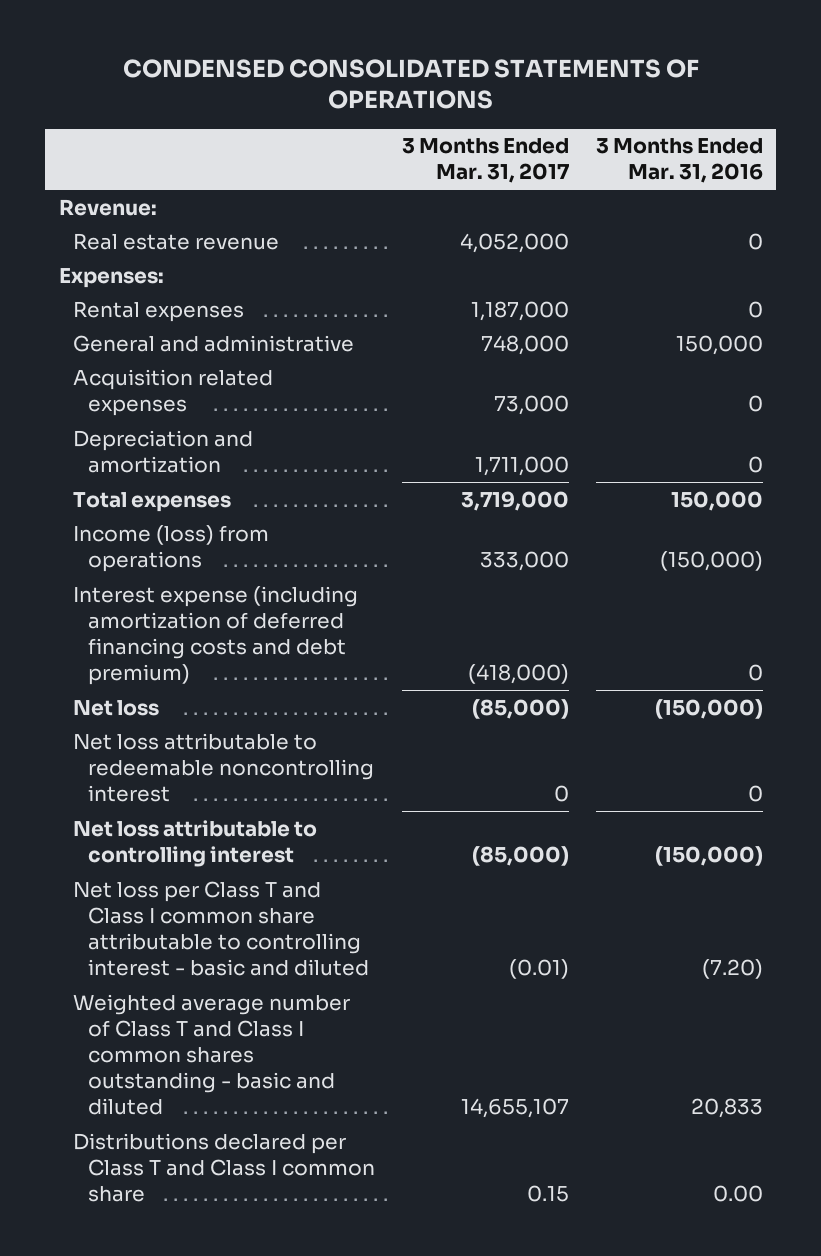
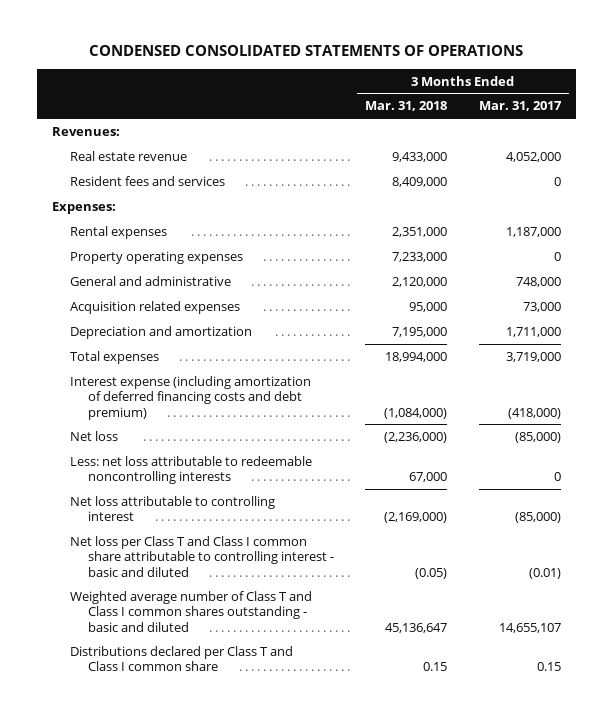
[595,138,763,184] 3 Months Ended Mar. 31, 2016 -> none
none -> [365,101,448,112] Mar. 31, 2018
[58,198,157,216] Revenue: -> [52,126,121,136] Revenues:
none -> [70,175,226,186] Resident fees and services
none -> [70,250,244,264] Property operating expenses
[73,524,270,572] Income (loss) from operations -> none
[73,732,374,802] Net loss attributable to redeemable noncontrolling interest -> [70,455,313,485] Less: net loss attributable to redeemable noncontrolling interests

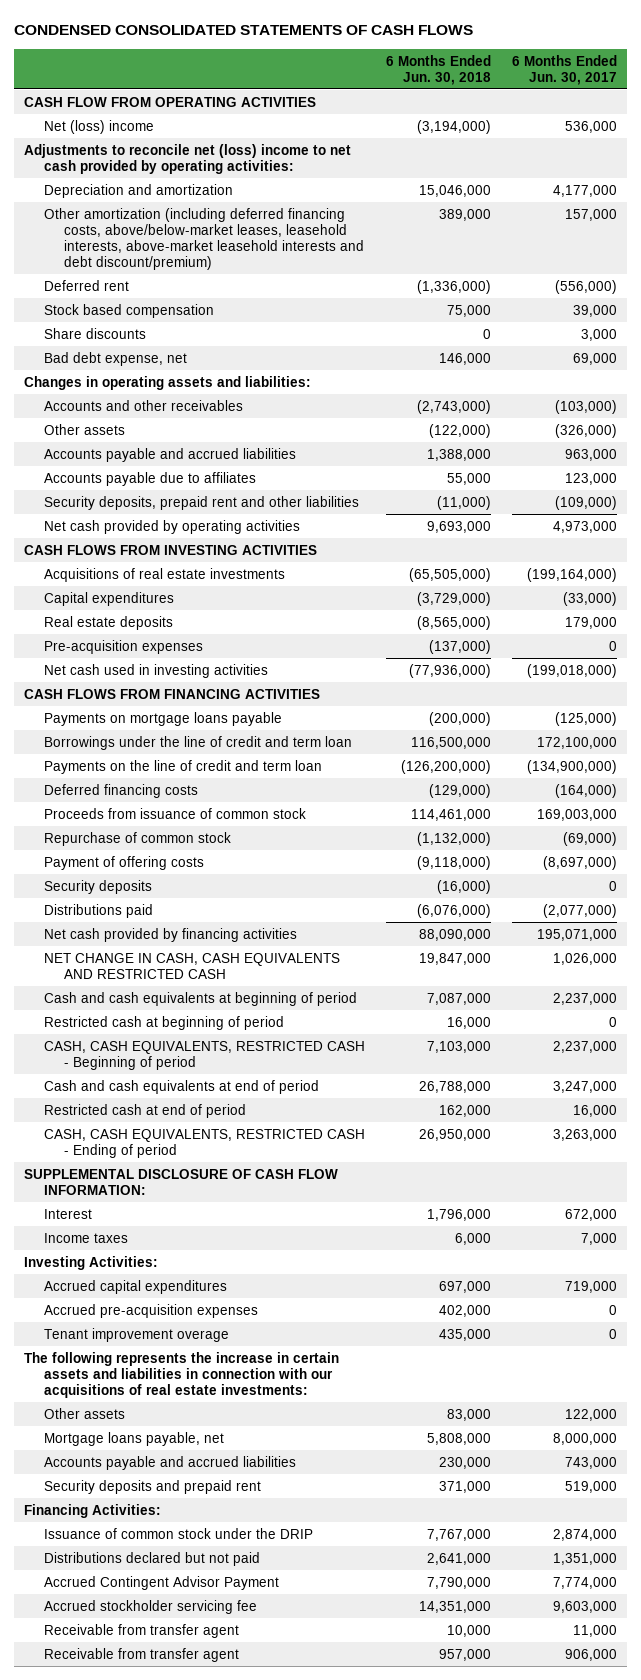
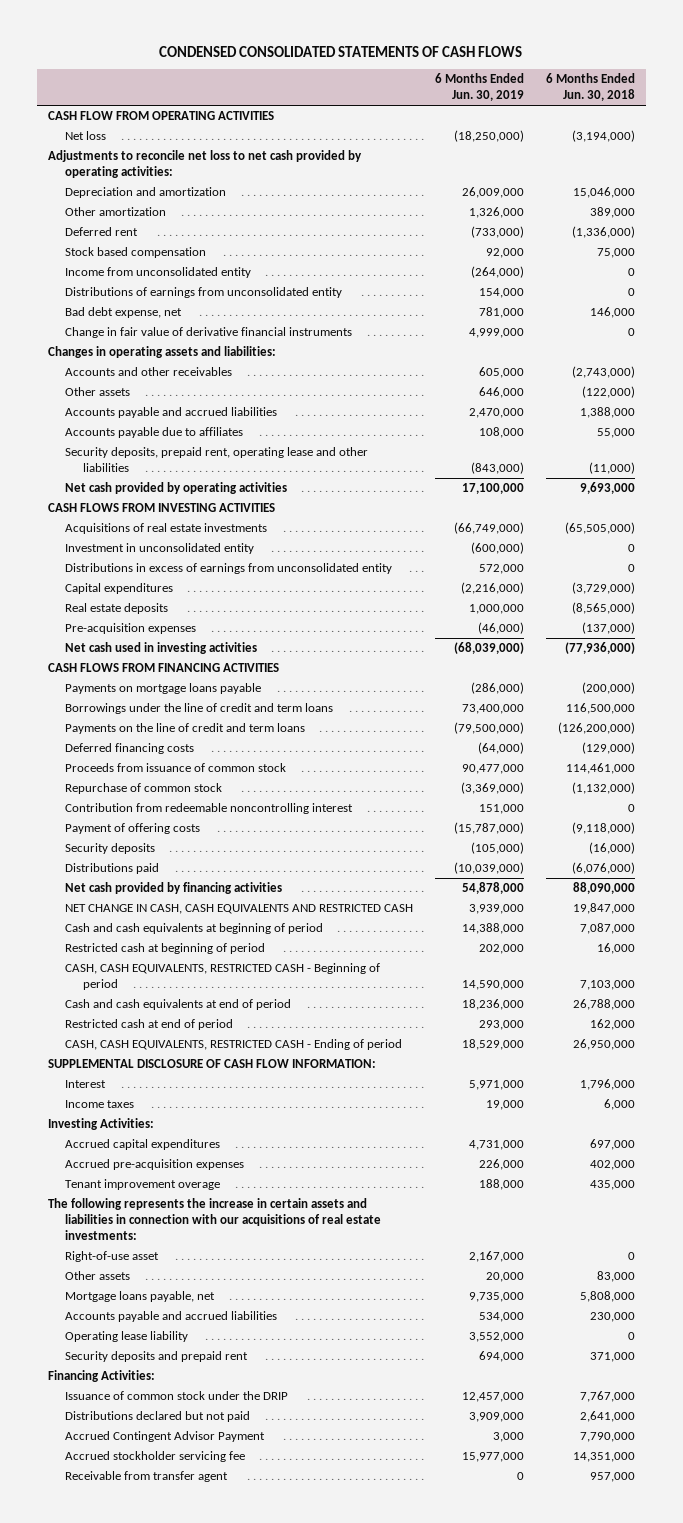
[511,54,617,85] 6 Months Ended Jun. 30, 2017 -> none
none -> [435,73,525,102] 6 Months Ended Jun. 30, 2019
[44,119,155,134] Net (loss) income -> [65,131,107,141] Net loss
[24,143,352,174] Adjustments to reconcile net (loss) income to net cash provided by operating activities: -> [47,150,362,178] Adjustments to reconcile net loss to net cash provided by operating activities:
[44,207,365,270] Other amortization (including deferred financing costs, above/below-market leases, leasehold interests, above-market leasehold interests and debt discount/premium) -> [65,207,167,217] Other amortization
[44,327,147,339] Share discounts -> none
none -> [65,267,252,279] Income from unconsolidated entity
none -> [65,287,343,299] Distributions of earnings from unconsolidated entity
none -> [65,327,353,339] Change in fair value of derivative financial instruments
[44,495,360,510] Security deposits, prepaid rent and other liabilities -> [65,447,369,472] Security deposits, prepaid rent, operating lease and other liabilities
none -> [65,543,255,555] Investment in unconsolidated entity
none -> [65,563,393,575] Distributions in excess of earnings from unconsolidated entity
[44,735,353,750] Borrowings under the line of credit and term loan -> [65,703,334,715] Borrowings under the line of credit and term loans
[44,759,323,774] Payments on the line of credit and term loan -> [65,723,306,735] Payments on the line of credit and term loans
none -> [65,803,354,815] Contribution from redeemable noncontrolling interest
none -> [65,1251,160,1263] Right-of-use asset
none -> [65,1331,189,1343] Operating lease liability
[44,1623,240,1638] Receivable from transfer agent -> none

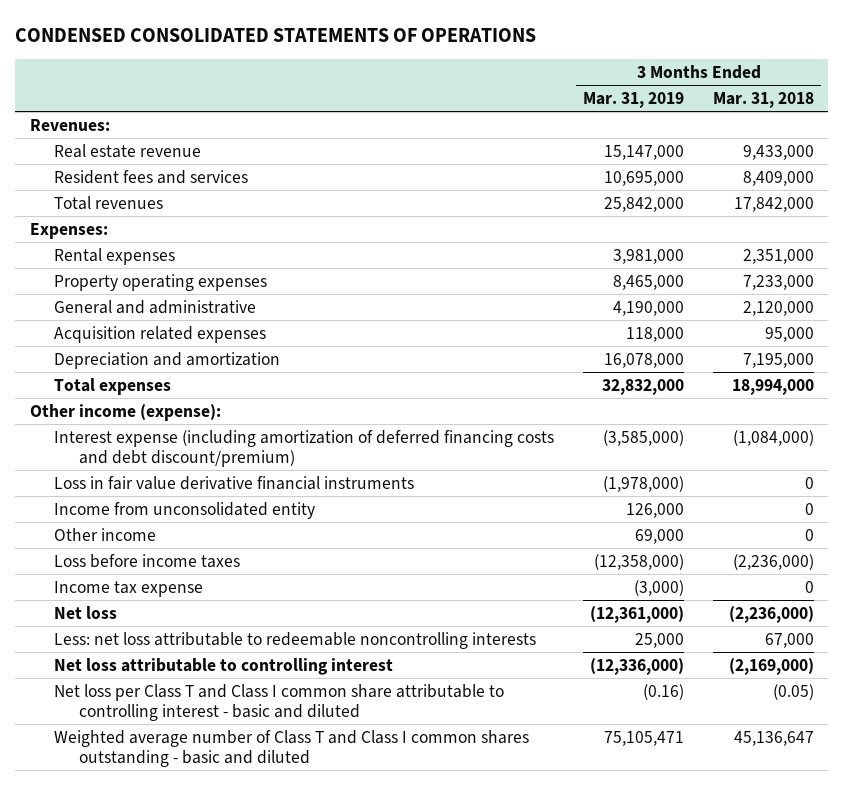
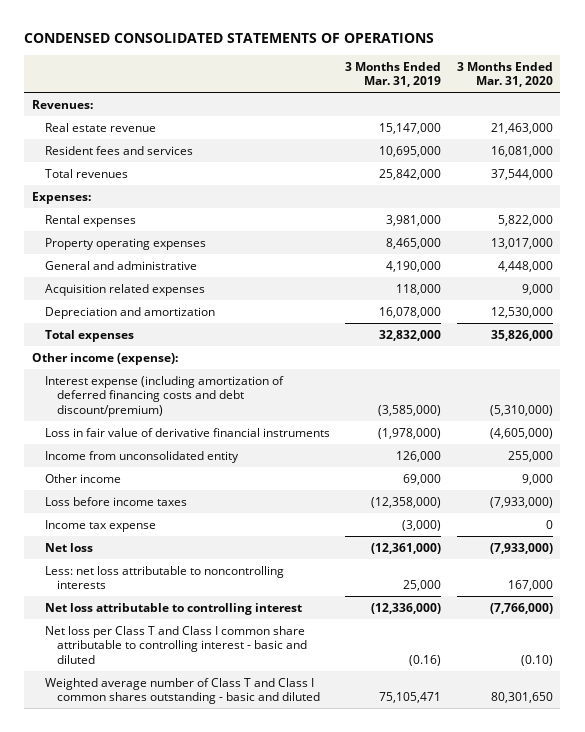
[712,92,814,109] Mar. 31, 2018 -> none
none -> [456,61,553,88] 3 Months Ended Mar. 31, 2020
[54,475,415,490] Loss in fair value derivative financial instruments -> [44,427,330,437] Loss in fair value of derivative financial instruments
[54,631,537,649] Less: net loss attributable to redeemable noncontrolling interests -> [44,565,284,590] Less: net loss attributable to noncontrolling interests

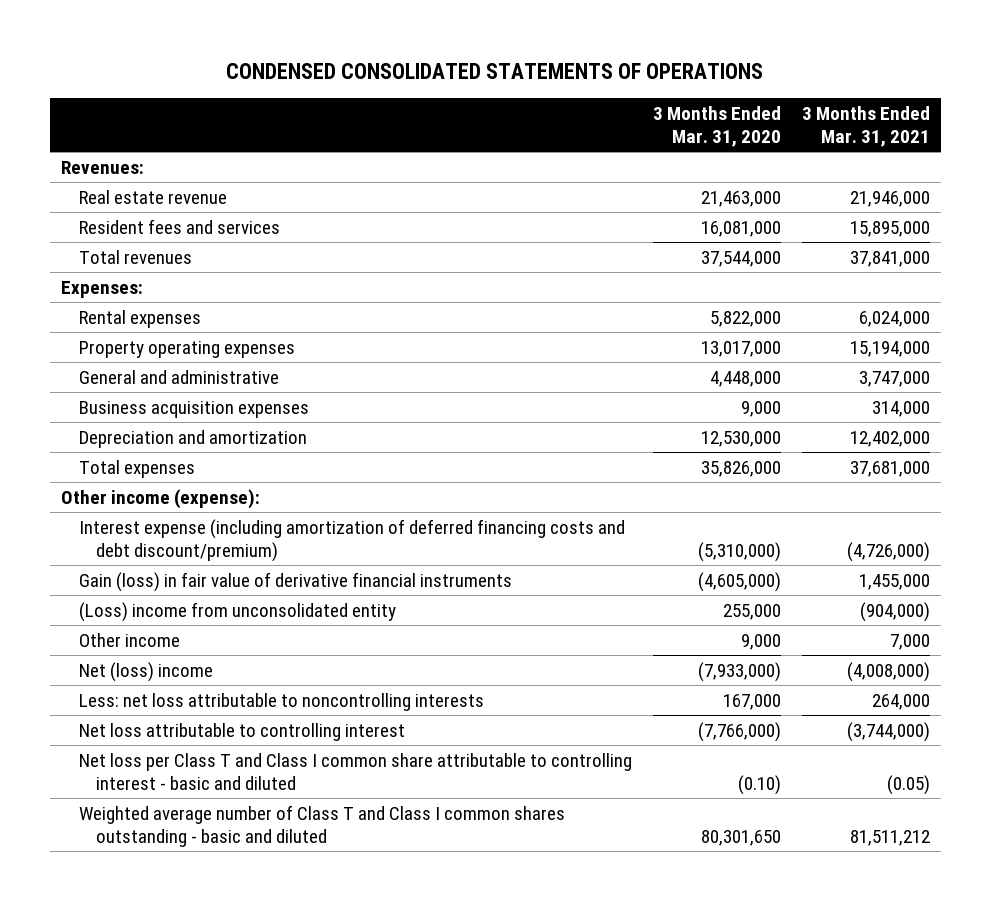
[345,61,442,88] 3 Months Ended Mar. 31, 2019 -> none
none -> [802,105,931,148] 3 Months Ended Mar. 31, 2021
[44,283,205,296] Acquisition related expenses -> [78,400,309,418] Business acquisition expenses
[44,427,330,437] Loss in fair value of derivative financial instruments -> [78,571,512,592] Gain (loss) in fair value of derivative financial instruments
[44,450,239,463] Income from unconsolidated entity -> [78,601,396,622] (Loss) income from unconsolidated entity
[44,496,187,506] Loss before income taxes -> none
[44,519,156,532] Income tax expense -> none
[44,542,93,552] Net loss -> [78,661,213,682] Net (loss) income

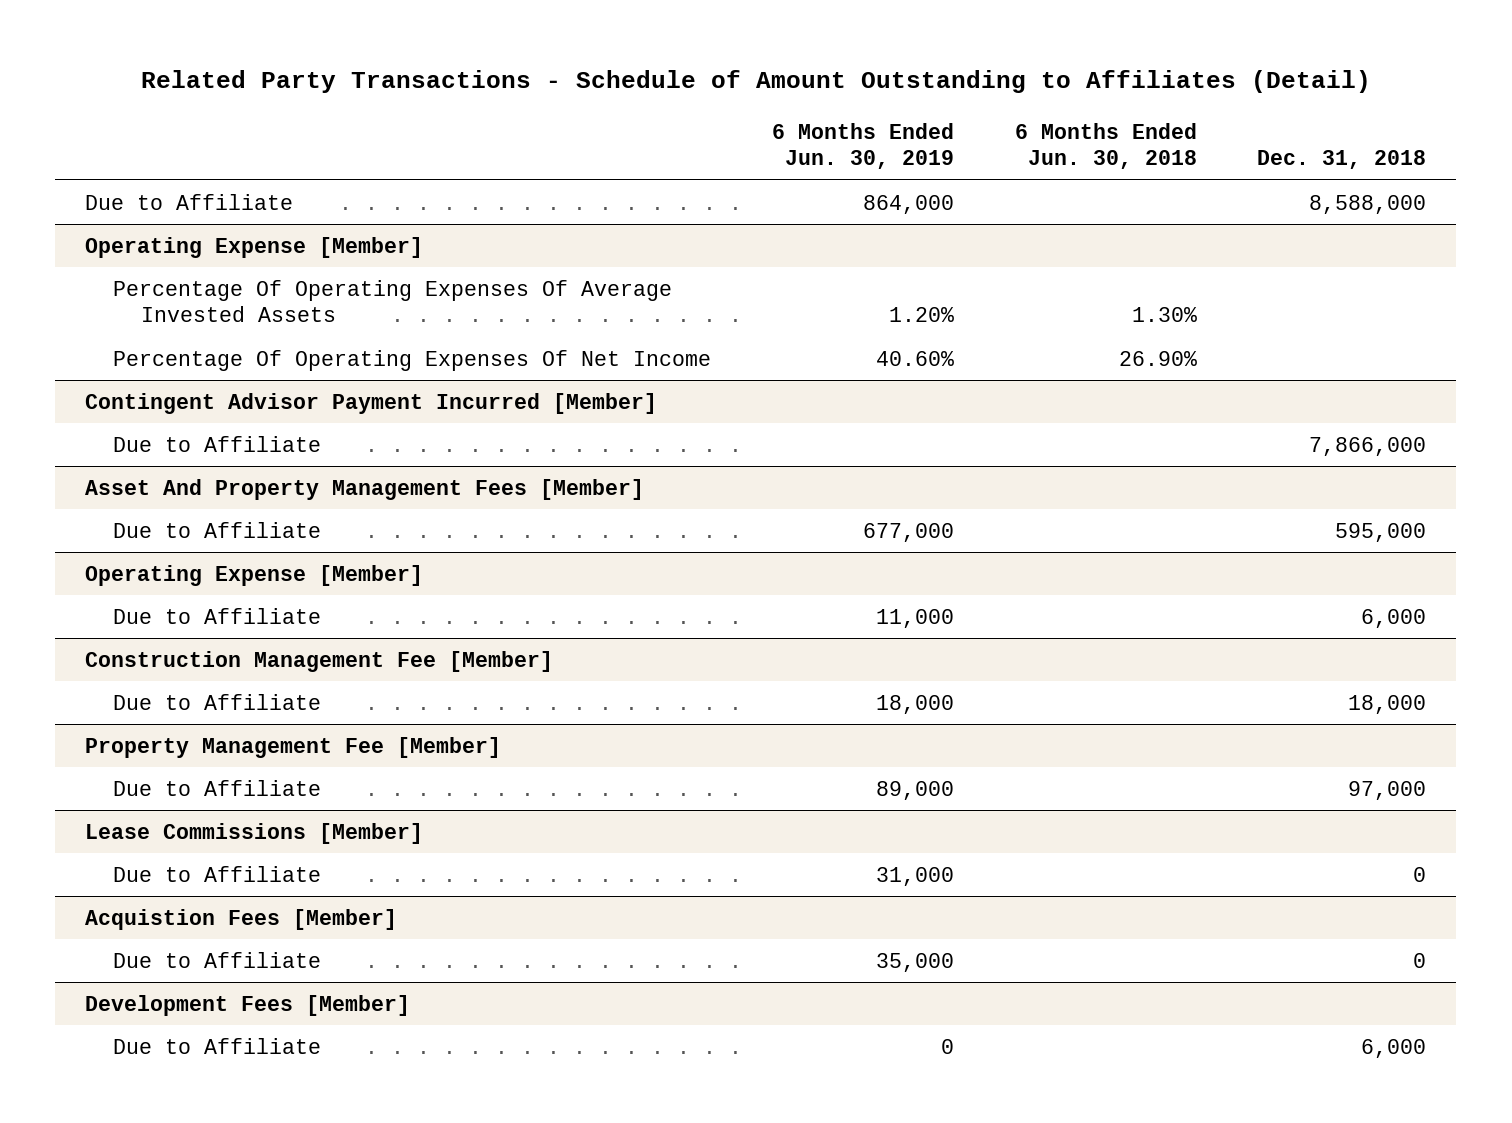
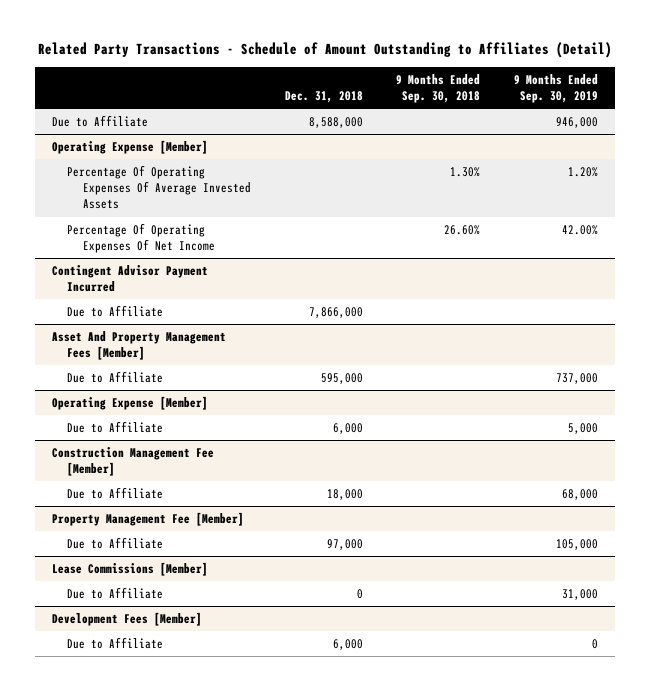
[771,122,954,169] 6 Months Ended Jun. 30, 2019 -> none
[1014,122,1197,169] 6 Months Ended Jun. 30, 2018 -> none
none -> [396,73,481,103] 9 Months Ended Sep. 30, 2018
none -> [514,73,599,103] 9 Months Ended Sep. 30, 2019
[85,392,658,414] Contingent Advisor Payment Incurred [Member] -> [51,264,208,293] Contingent Advisor Payment Incurred
[85,908,398,930] Acquistion Fees [Member] -> none
[113,951,322,968] Due to Affiliate -> none

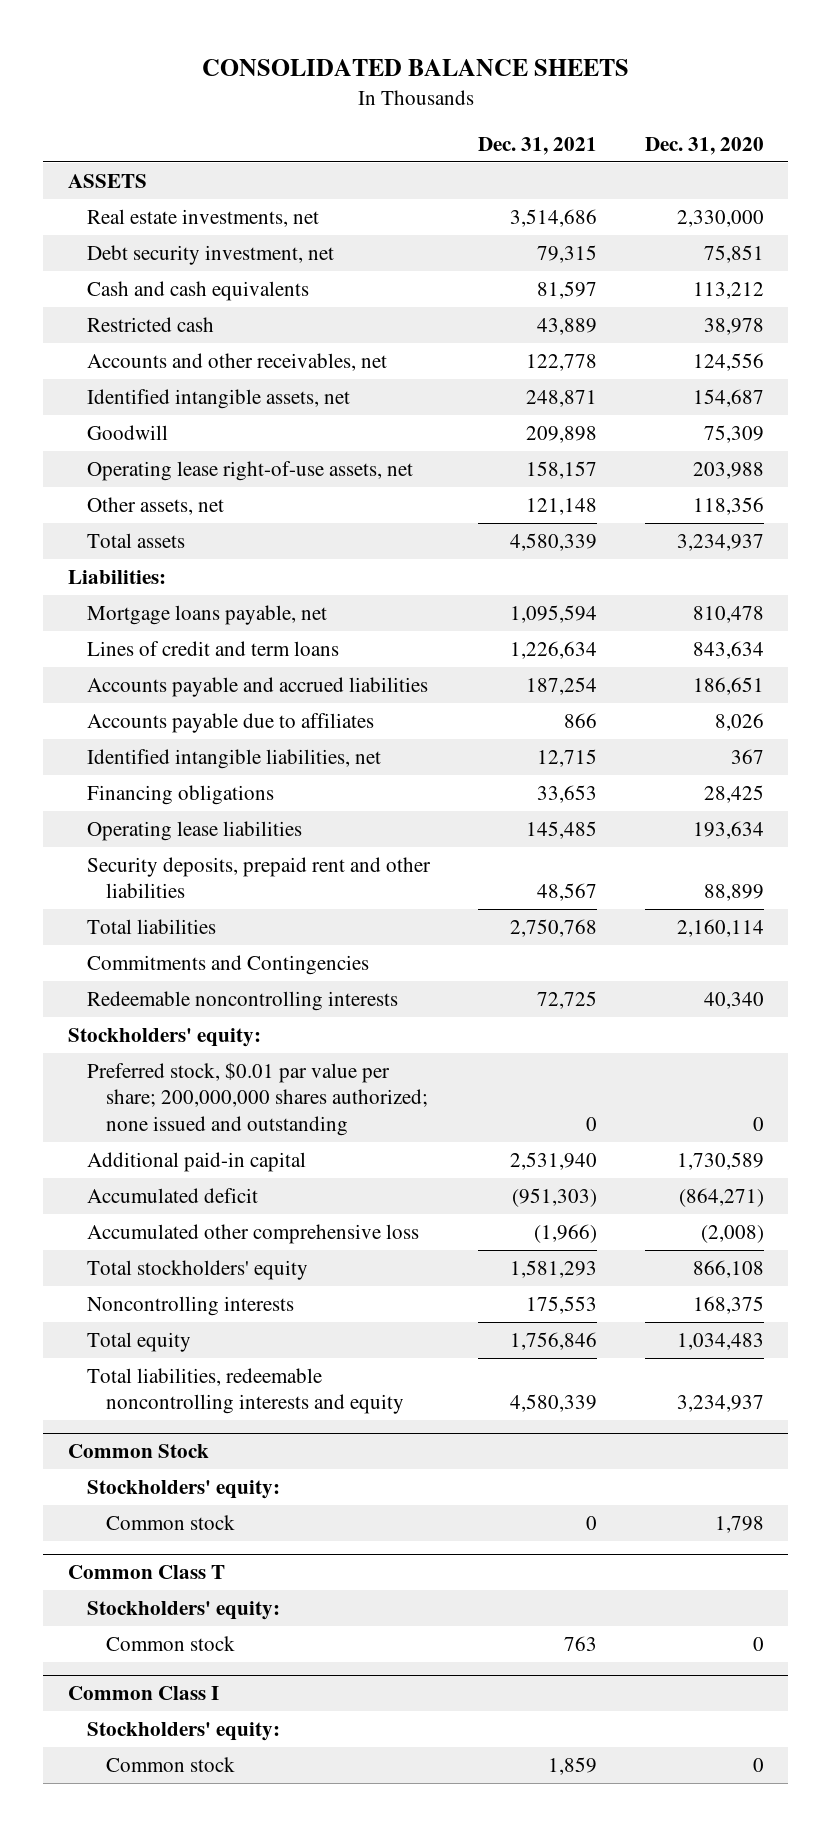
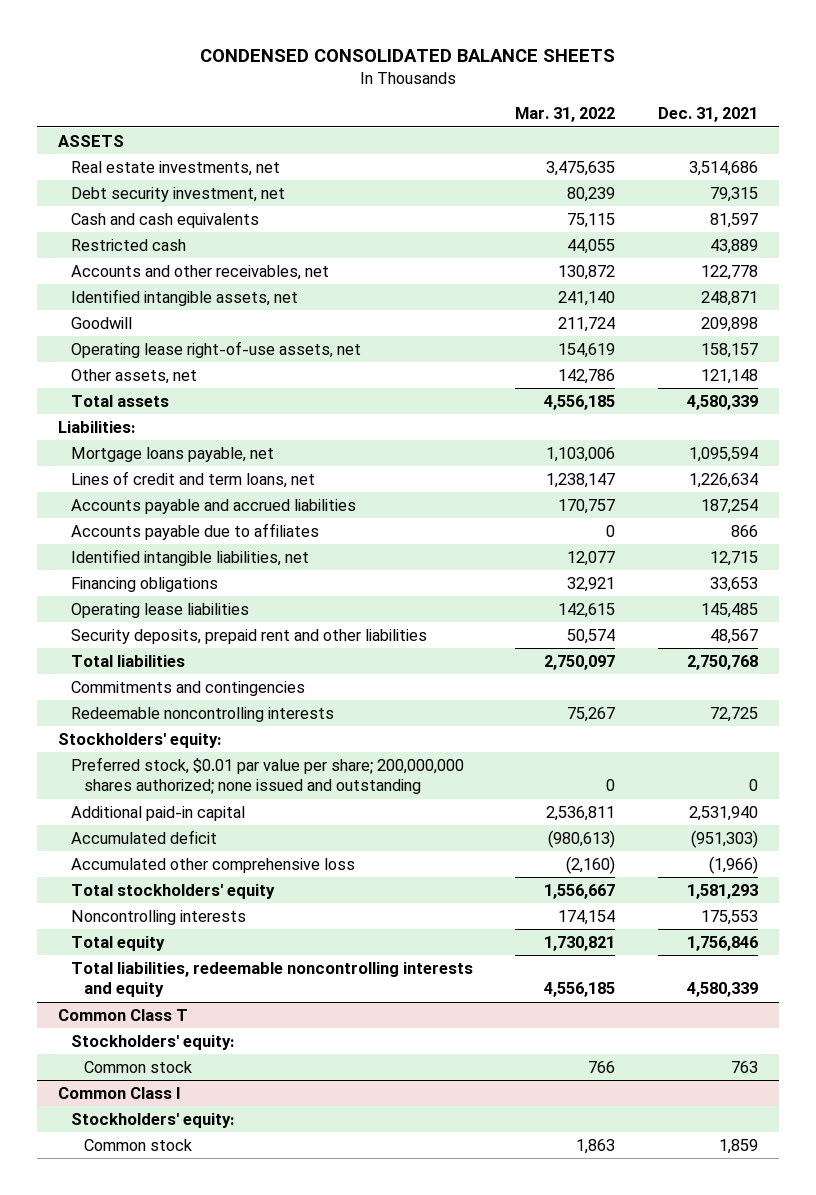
[201,59,629,77] CONSOLIDATED BALANCE SHEETS -> [199,48,615,62] CONDENSED CONSOLIDATED BALANCE SHEETS
[645,136,765,155] Dec. 31, 2020 -> none
none -> [515,107,616,123] Mar. 31, 2022
[86,640,339,656] Lines of credit and term loans -> [70,470,315,488] Lines of credit and term loans, net
[86,954,369,975] Commitments and Contingencies -> [70,680,305,696] Commitments and contingencies
[67,1444,209,1459] Common Stock -> none
[86,1479,280,1499] Stockholders' equity: -> none
[106,1514,236,1530] Common stock -> none

